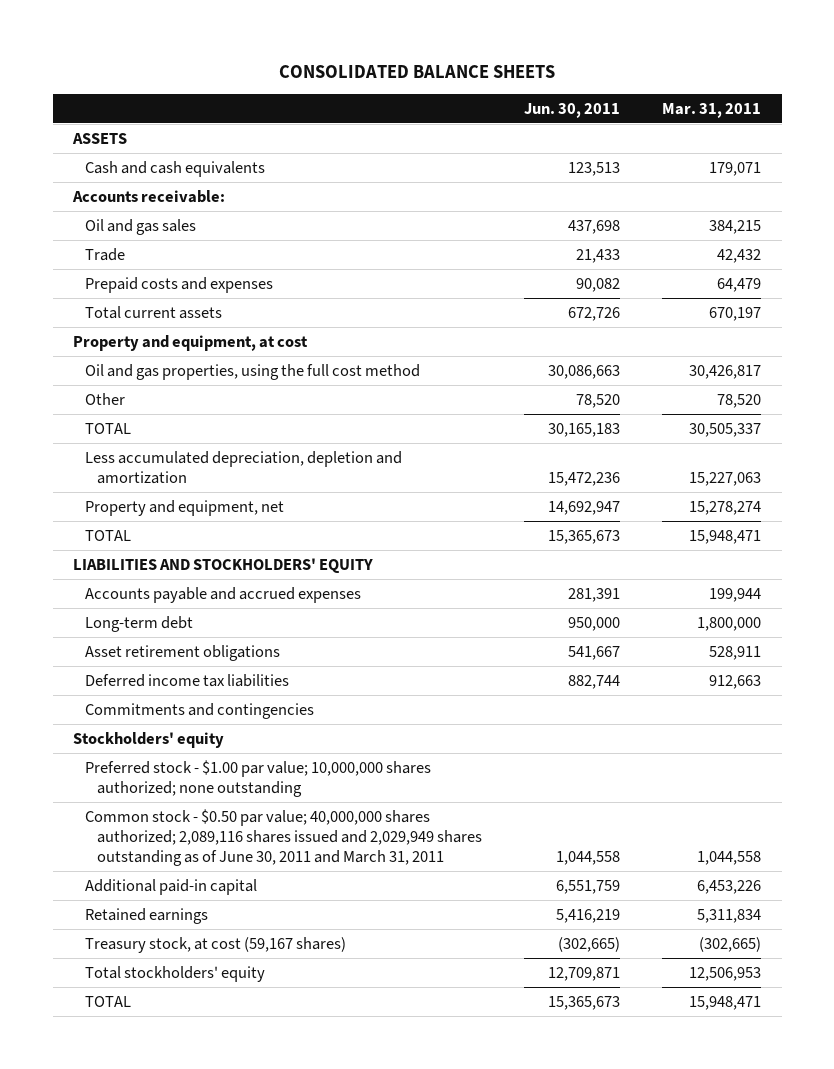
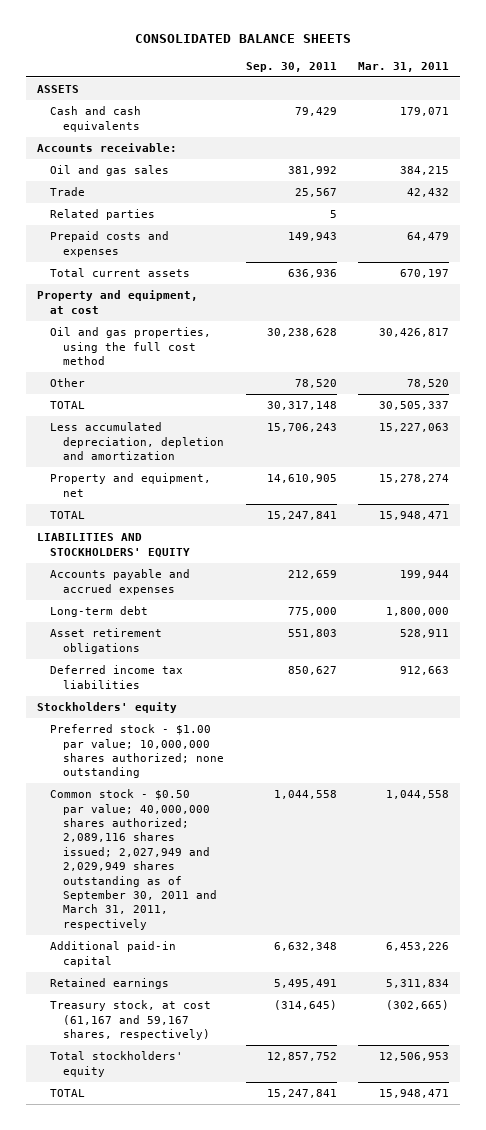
[524,102,621,118] Jun. 30, 2011 -> none
none -> [245,61,337,72] Sep. 30, 2011
none -> [49,209,155,221] Related parties
[85,702,315,719] Commitments and contingencies -> none
[85,808,483,866] Common stock - $0.50 par value; 40,000,000 shares authorized; 2,089,116 shares issued and 2,029,949 shares outstanding as of June 30, 2011 and March 31, 2011 -> [49,789,218,930] Common stock - $0.50 par value; 40,000,000 shares authorized; 2,089,116 shares issued; 2,027,949 and 2,029,949 shares outstanding as of September 30, 2011 and March 31, 2011, respectively
[85,936,347,953] Treasury stock, at cost (59,167 shares) -> [49,1000,211,1041] Treasury stock, at cost (61,167 and 59,167 shares, respectively)

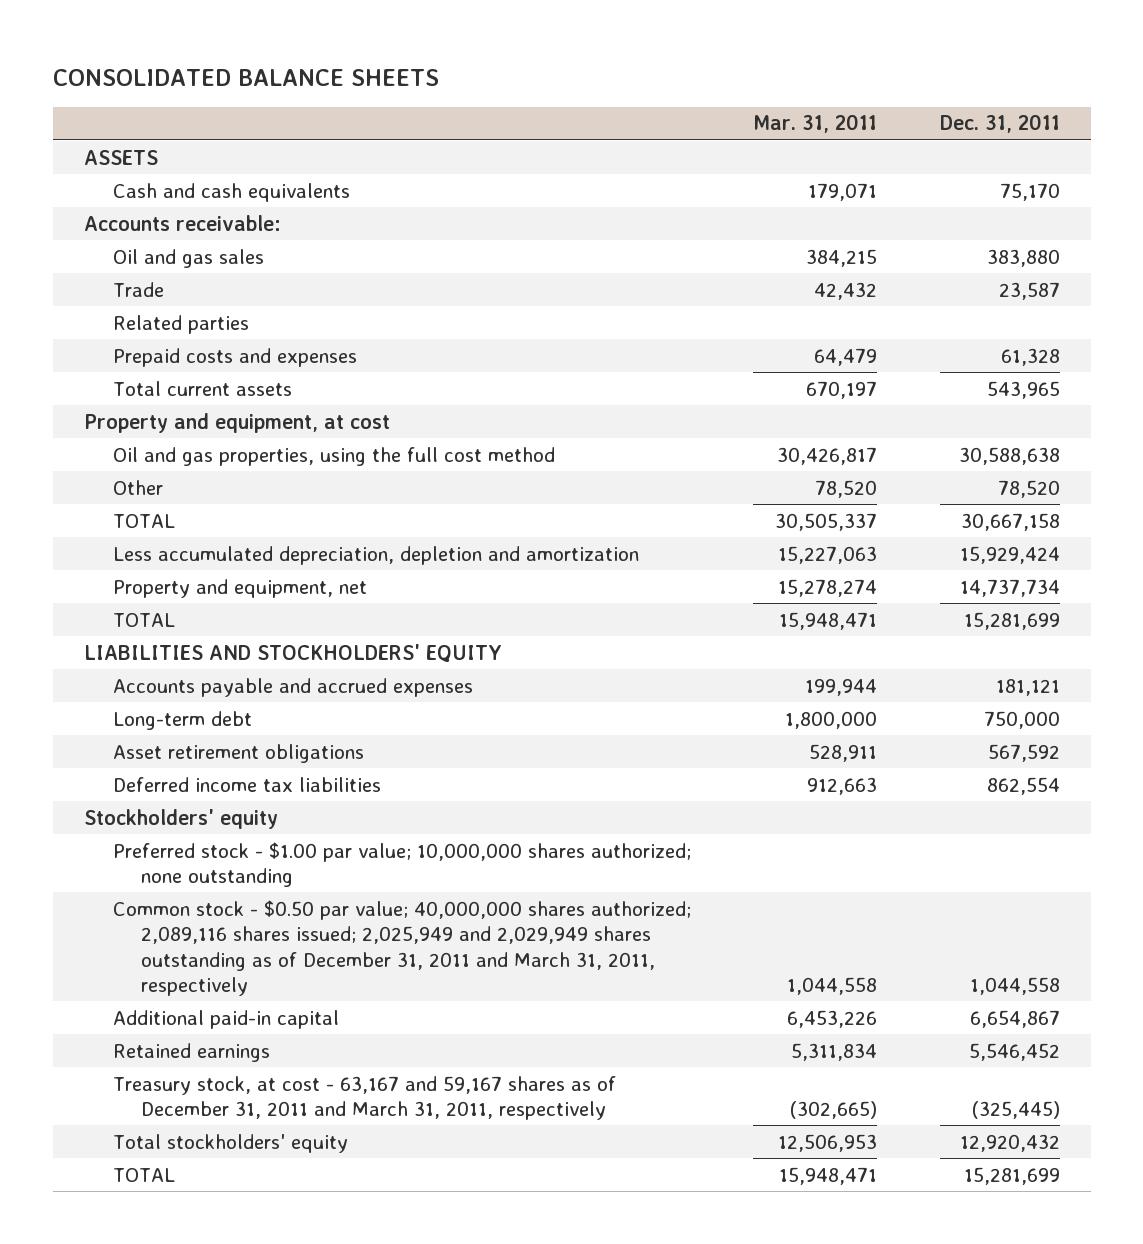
[245,61,337,72] Sep. 30, 2011 -> none
none -> [939,114,1060,134] Dec. 31, 2011
[49,789,218,930] Common stock - $0.50 par value; 40,000,000 shares authorized; 2,089,116 shares issued; 2,027,949 and 2,029,949 shares outstanding as of September 30, 2011 and March 31, 2011, respectively -> [112,899,691,996] Common stock - $0.50 par value; 40,000,000 shares authorized; 2,089,116 shares issued; 2,025,949 and 2,029,949 shares outstanding as of December 31, 2011 and March 31, 2011, respectively
[49,1000,211,1041] Treasury stock, at cost (61,167 and 59,167 shares, respectively) -> [112,1075,616,1121] Treasury stock, at cost - 63,167 and 59,167 shares as of December 31, 2011 and March 31, 2011, respectively

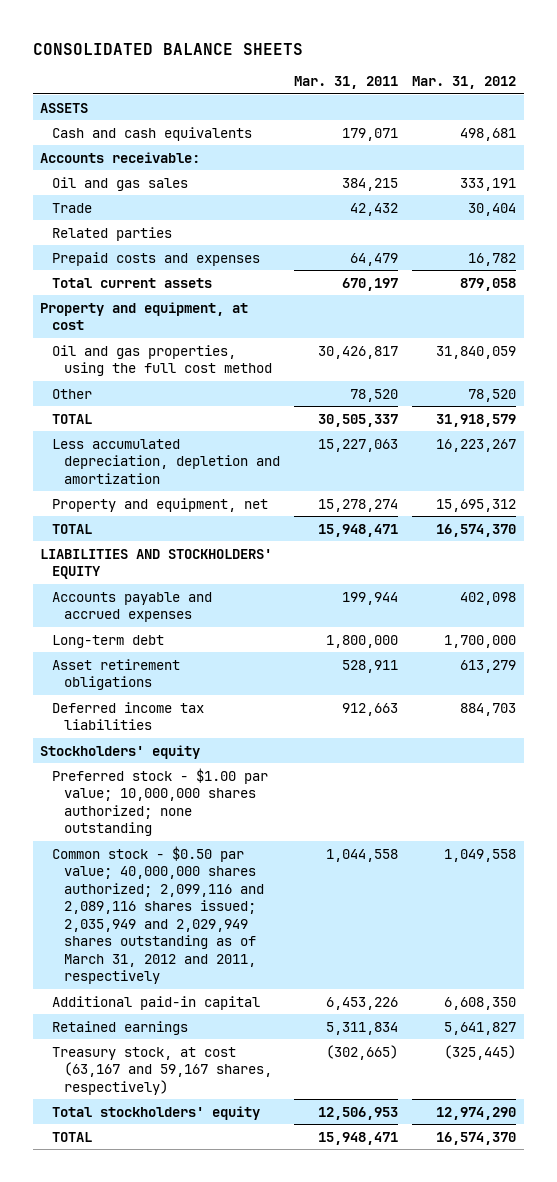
[939,114,1060,134] Dec. 31, 2011 -> none
none -> [412,76,517,90] Mar. 31, 2012
[112,899,691,996] Common stock - $0.50 par value; 40,000,000 shares authorized; 2,089,116 shares issued; 2,025,949 and 2,029,949 shares outstanding as of December 31, 2011 and March 31, 2011, respectively -> [52,845,265,984] Common stock - $0.50 par value; 40,000,000 shares authorized; 2,099,116 and 2,089,116 shares issued; 2,035,949 and 2,029,949 shares outstanding as of March 31, 2012 and 2011, respectively
[112,1075,616,1121] Treasury stock, at cost - 63,167 and 59,167 shares as of December 31, 2011 and March 31, 2011, respectively -> [52,1046,273,1095] Treasury stock, at cost (63,167 and 59,167 shares, respectively)

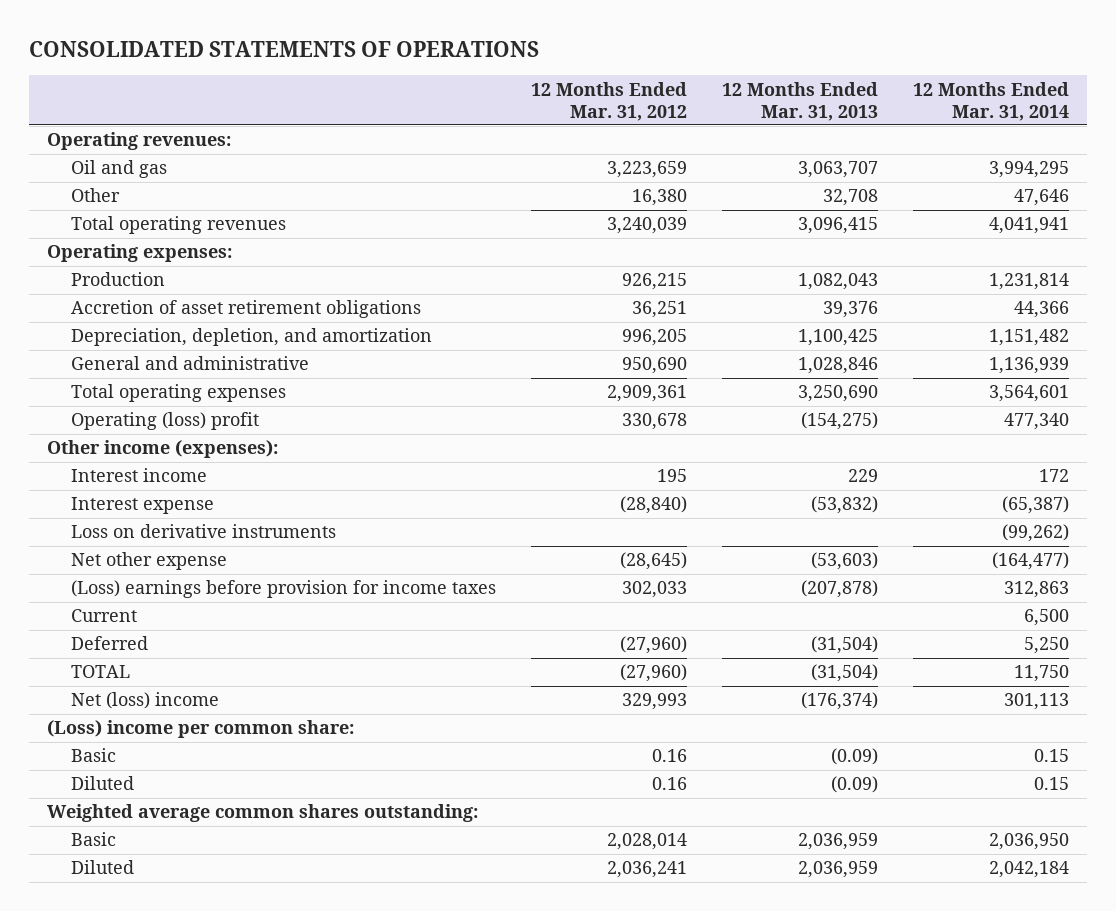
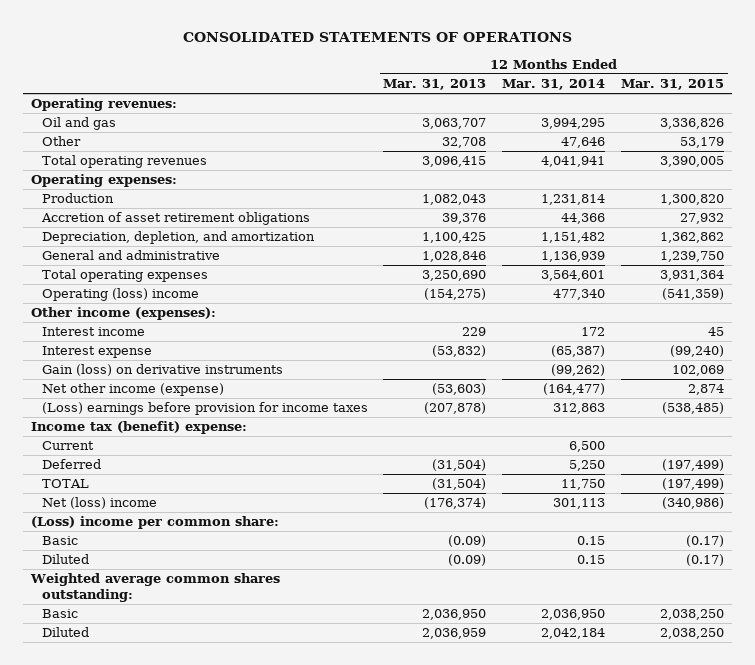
[530,81,687,121] 12 Months Ended Mar. 31, 2012 -> none
none -> [621,79,725,91] Mar. 31, 2015
[70,412,259,431] Operating (loss) profit -> [41,288,199,302] Operating (loss) income
[70,524,336,539] Loss on derivative instruments -> [41,364,283,377] Gain (loss) on derivative instruments
[70,552,227,571] Net other expense -> [41,383,224,397] Net other income (expense)
none -> [31,421,248,435] Income tax (benefit) expense:
[798,833,879,851] 2,036,959 -> [422,609,487,621] 2,036,950

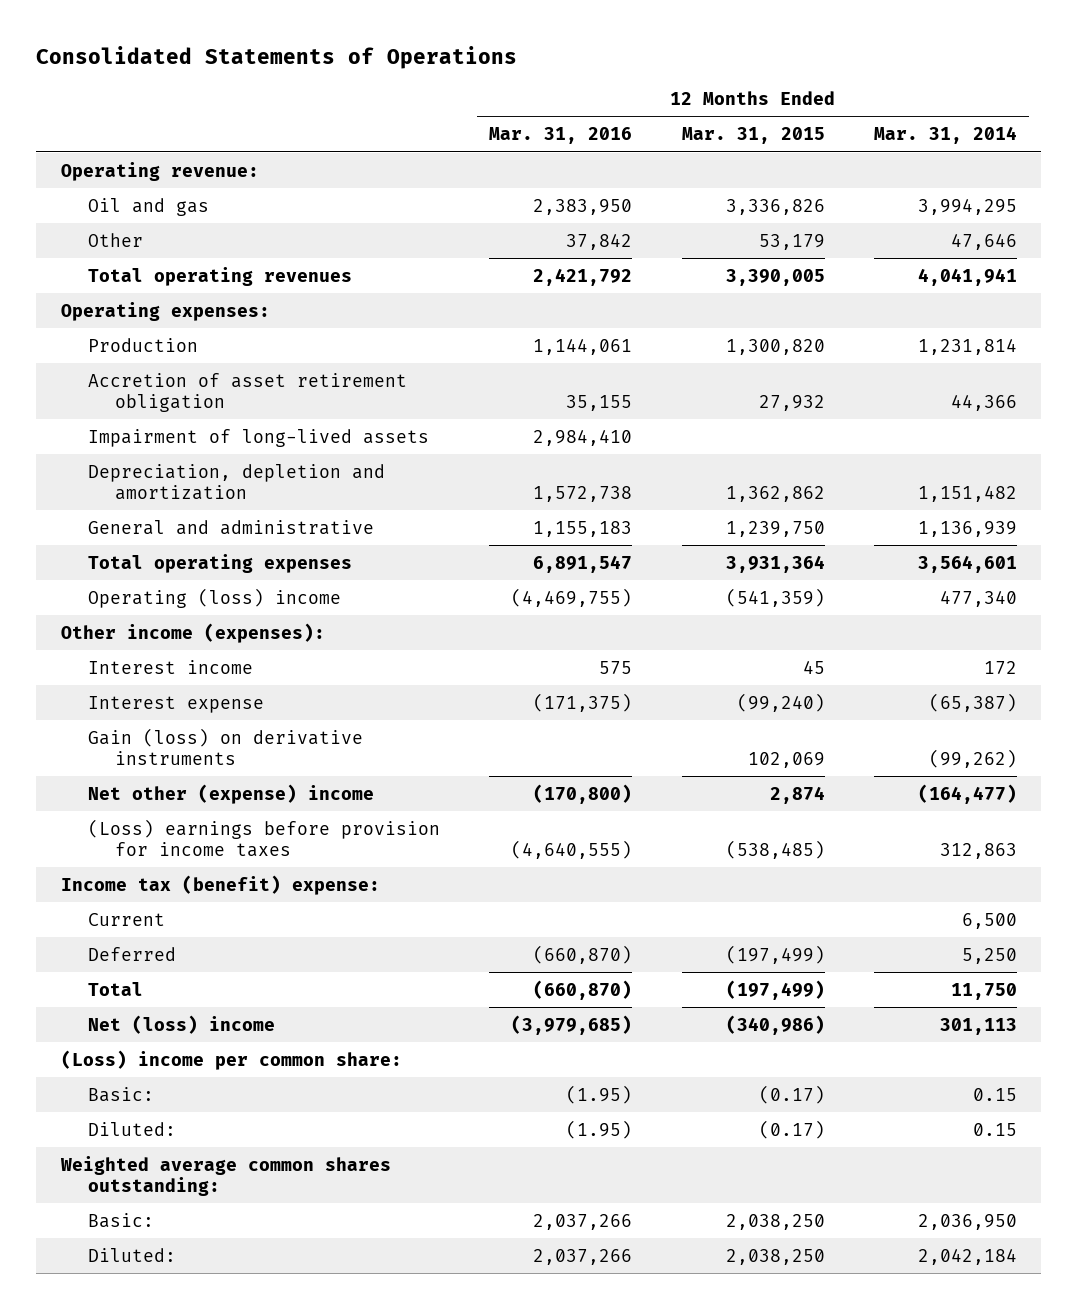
[182,32,572,43] CONSOLIDATED STATEMENTS OF OPERATIONS -> [36,45,518,69] Consolidated Statements of Operations
[383,79,487,91] Mar. 31, 2013 -> none
none -> [489,127,633,145] Mar. 31, 2016
[31,98,178,112] Operating revenues: -> [61,161,260,181] Operating revenue:
[40,212,310,226] Accretion of asset retirement obligations -> [87,372,407,412] Accretion of asset retirement obligation
none -> [87,428,429,447] Impairment of long-lived assets
[41,231,315,245] Depreciation, depletion, and amortization -> [87,463,385,500] Depreciation, depletion and amortization
[41,383,224,397] Net other income (expense) -> [87,783,374,804] Net other (expense) income
[41,479,89,489] TOTAL -> [87,981,143,996] Total
[41,536,78,546] Basic -> [87,1086,154,1102] Basic:
[41,554,89,565] Diluted -> [87,1121,176,1136] Diluted:
[41,609,78,619] Basic -> [87,1212,154,1228] Basic:
[41,627,89,638] Diluted -> [87,1247,176,1262] Diluted:

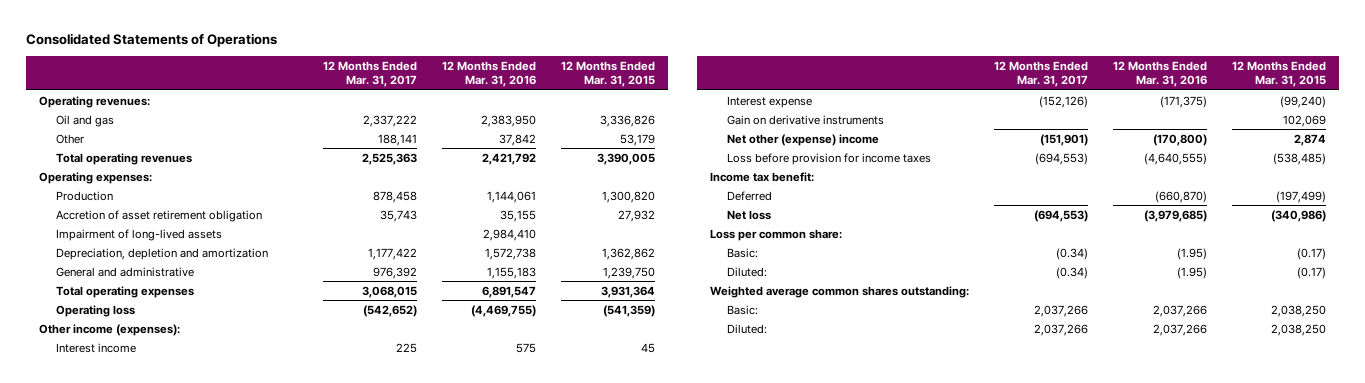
[873,126,1017,145] Mar. 31, 2014 -> none
none -> [322,60,417,87] 12 Months Ended Mar. 31, 2017
[61,161,260,181] Operating revenue: -> [38,95,150,108] Operating revenues:
[87,587,341,608] Operating (loss) income -> [55,304,135,317] Operating loss
[87,727,363,765] Gain (loss) on derivative instruments -> [727,114,885,125] Gain on derivative instruments
[87,912,165,926] Current -> none
[87,818,440,857] (Loss) earnings before provision for income taxes -> [727,152,932,165] Loss before provision for income taxes
[61,874,381,895] Income tax (benefit) expense: -> [709,171,814,182] Income tax benefit:
[87,981,143,996] Total -> none
[87,1014,275,1034] Net (loss) income -> [727,209,772,220] Net loss
[61,1049,403,1070] (Loss) income per common share: -> [709,228,842,241] Loss per common share:

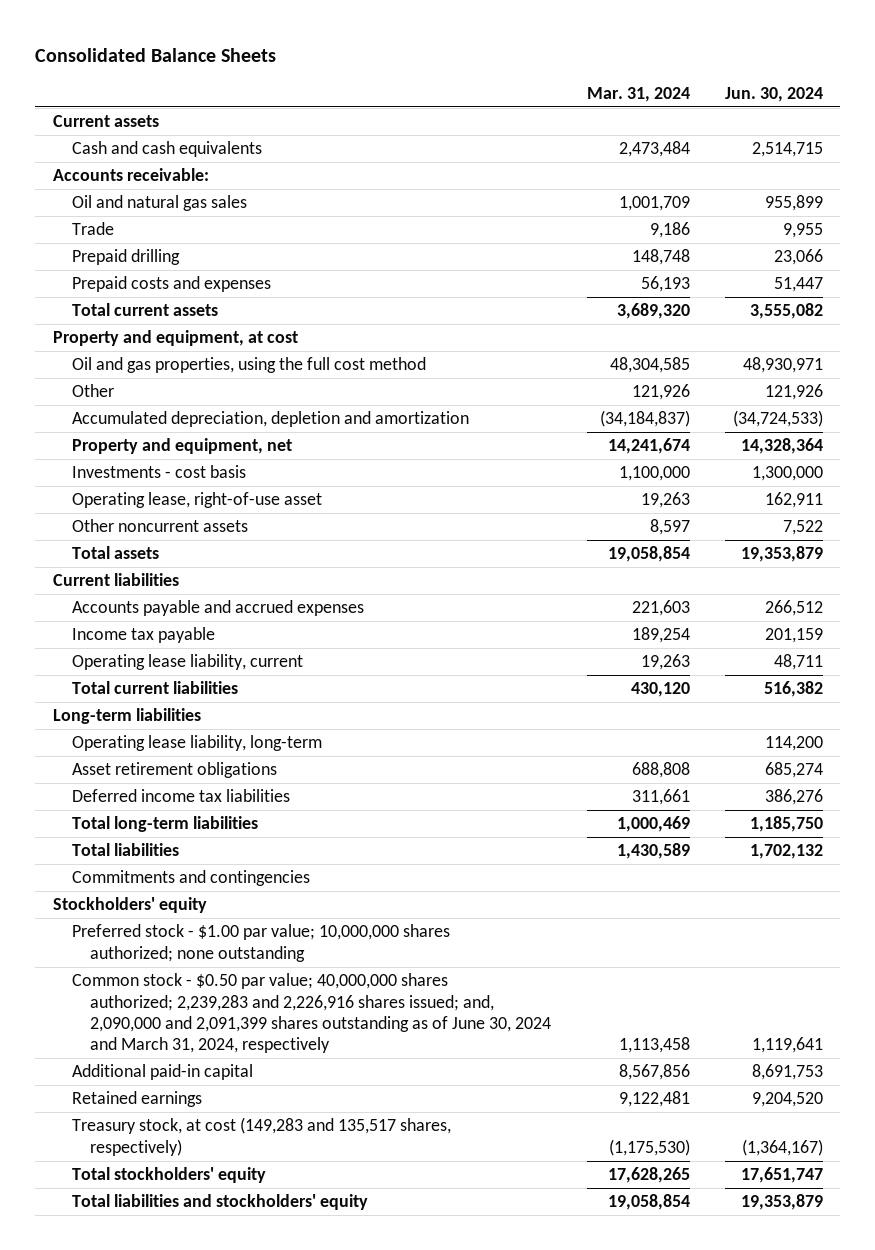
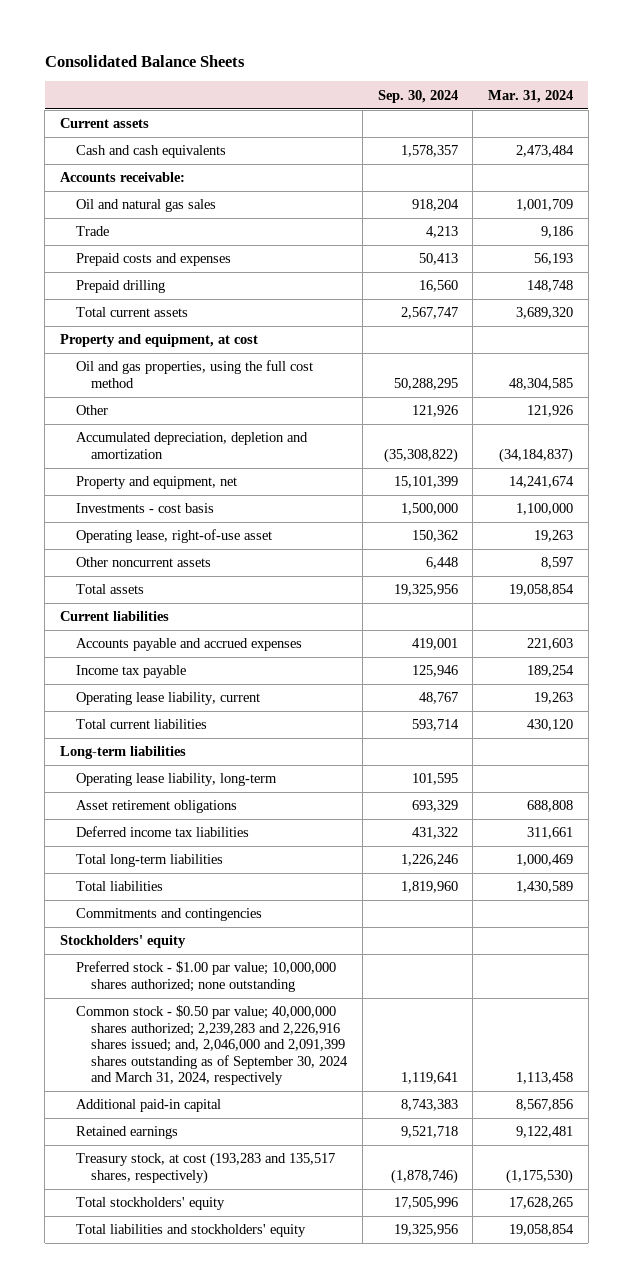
[724,86,823,102] Jun. 30, 2024 -> none
none -> [377,89,458,103] Sep. 30, 2024
[71,249,180,266] Prepaid drilling -> [75,280,165,294] Prepaid drilling
[71,973,552,1054] Common stock - $0.50 par value; 40,000,000 shares authorized; 2,239,283 and 2,226,916 shares issued; and, 2,090,000 and 2,091,399 shares outstanding as of June 30, 2024 and March 31, 2024, respectively -> [75,1005,349,1086] Common stock - $0.50 par value; 40,000,000 shares authorized; 2,239,283 and 2,226,916 shares issued; and, 2,046,000 and 2,091,399 shares outstanding as of September 30, 2024 and March 31, 2024, respectively
[71,1117,451,1156] Treasury stock, at cost (149,283 and 135,517 shares, respectively) -> [75,1152,335,1184] Treasury stock, at cost (193,283 and 135,517 shares, respectively)

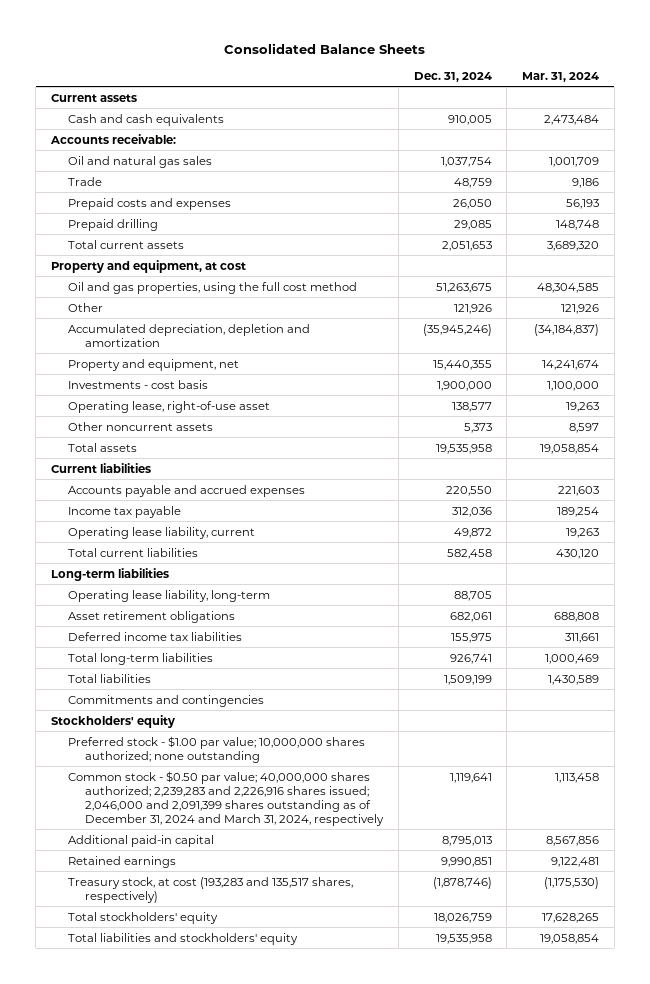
[377,89,458,103] Sep. 30, 2024 -> none
none -> [413,71,492,82] Dec. 31, 2024
[75,1005,349,1086] Common stock - $0.50 par value; 40,000,000 shares authorized; 2,239,283 and 2,226,916 shares issued; and, 2,046,000 and 2,091,399 shares outstanding as of September 30, 2024 and March 31, 2024, respectively -> [68,770,385,826] Common stock - $0.50 par value; 40,000,000 shares authorized; 2,239,283 and 2,226,916 shares issued; 2,046,000 and 2,091,399 shares outstanding as of December 31, 2024 and March 31, 2024, respectively

